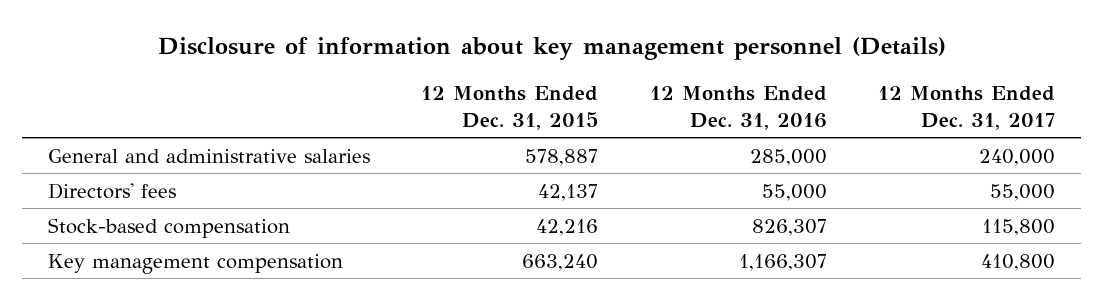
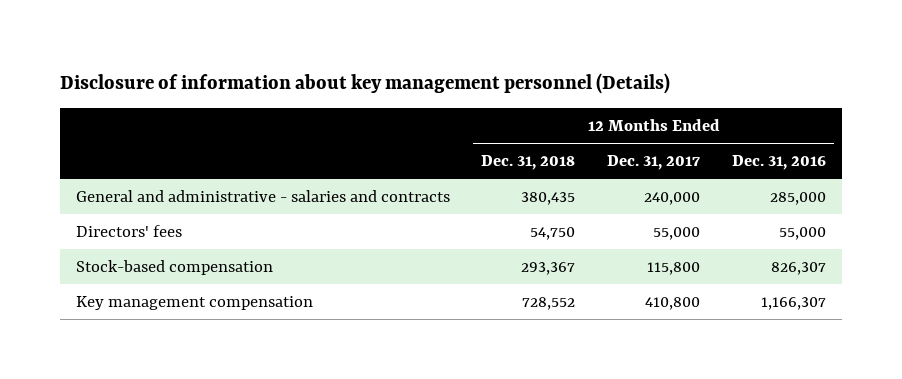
[421,85,599,130] 12 Months Ended Dec. 31, 2015 -> none
none -> [481,155,576,171] Dec. 31, 2018
[47,148,370,163] General and administrative salaries -> [75,189,450,202] General and administrative - salaries and contracts

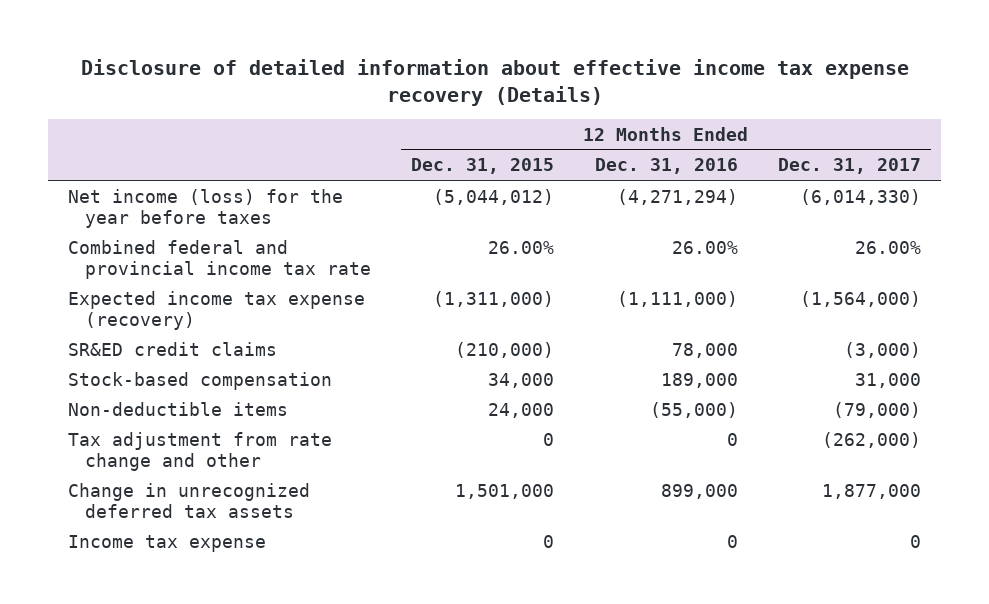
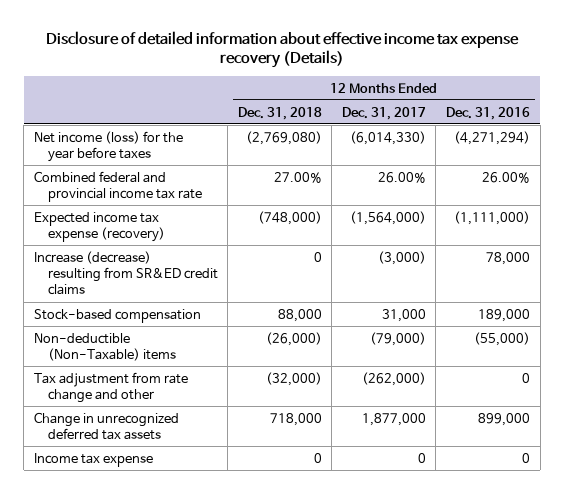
[411,158,555,175] Dec. 31, 2015 -> none
none -> [237,106,322,120] Dec. 31, 2018
[68,341,278,356] SR&ED credit claims -> [33,250,218,296] Increase (decrease) resulting from SR&ED credit claims
[68,401,289,416] Non-deductible items -> [33,332,176,361] Non-deductible (Non-Taxable) items

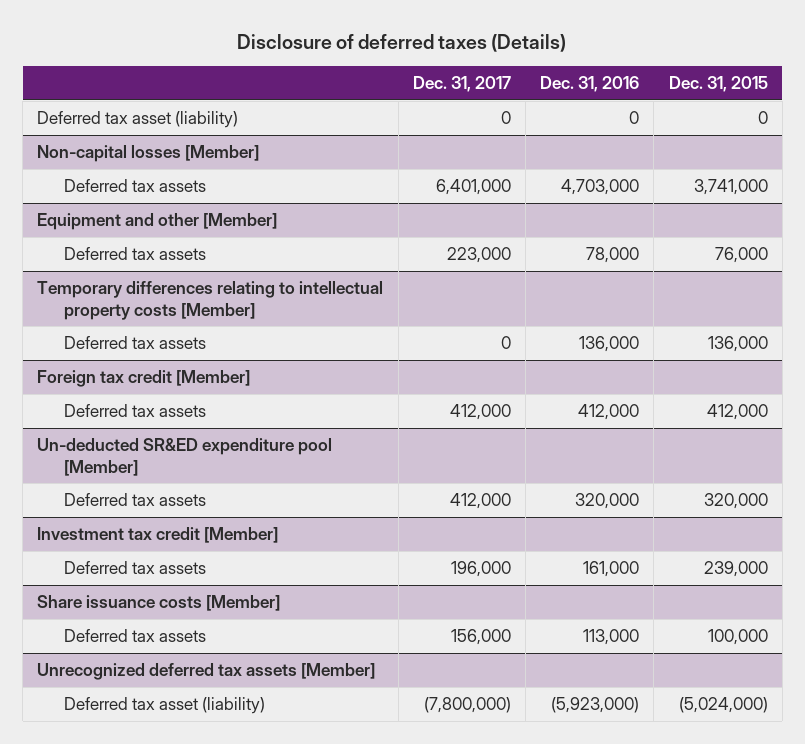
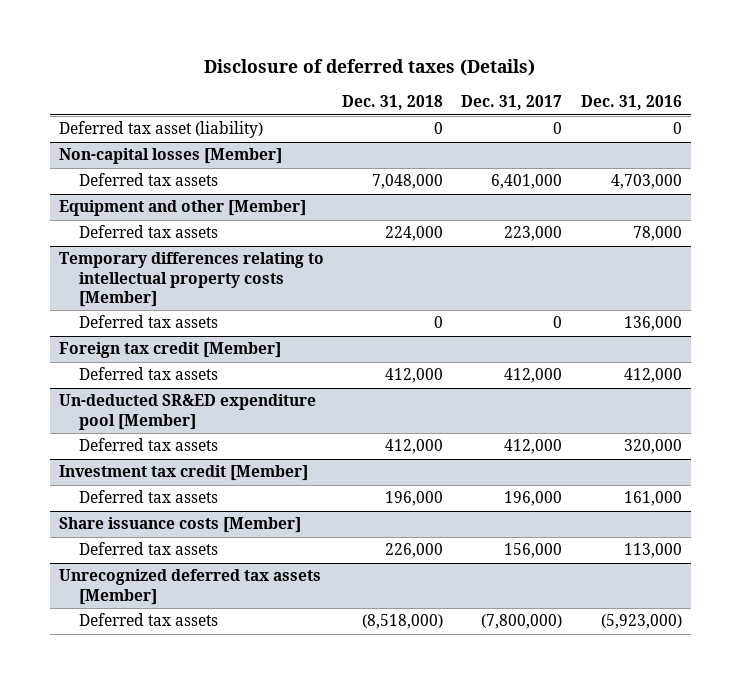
[668,75,768,92] Dec. 31, 2015 -> none
none -> [342,95,444,111] Dec. 31, 2018
[63,697,265,715] Deferred tax asset (liability) -> [78,613,218,627] Deferred tax assets

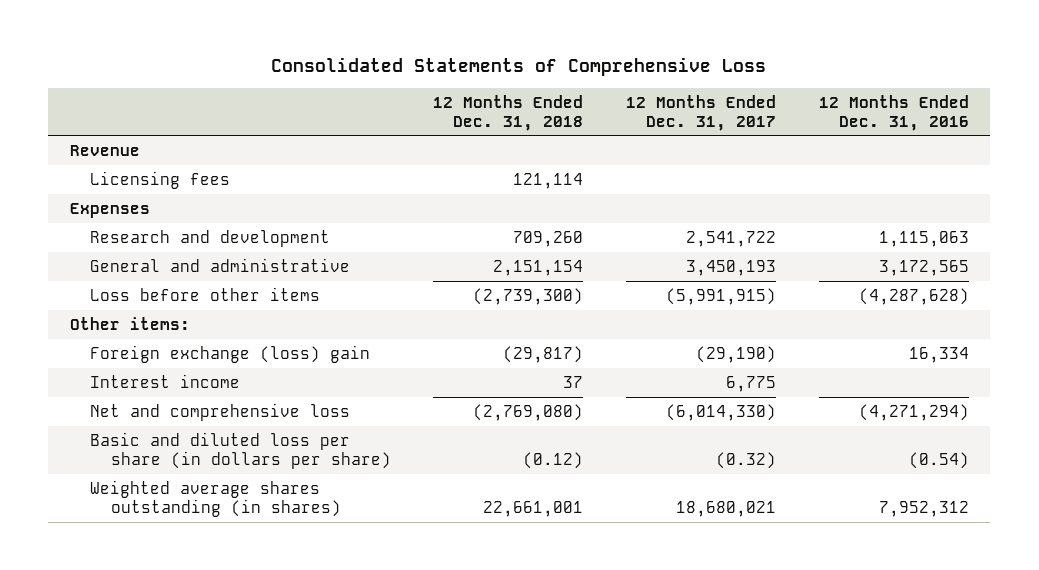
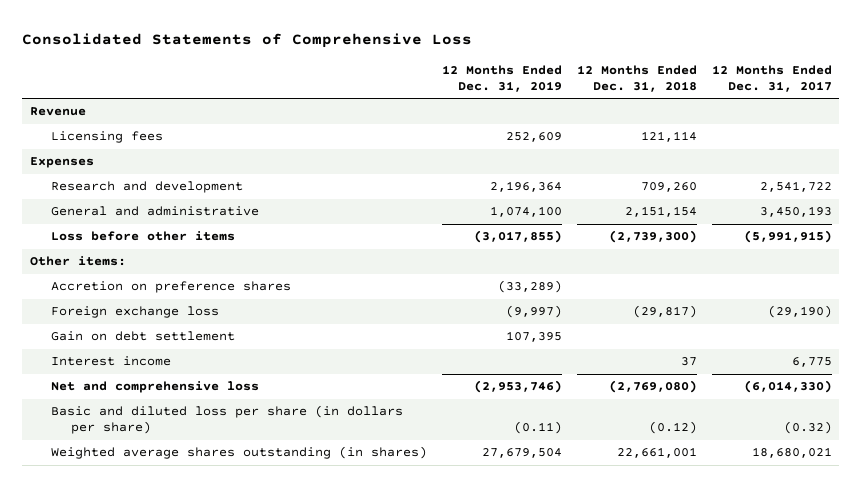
[819,94,970,131] 12 Months Ended Dec. 31, 2016 -> none
none -> [441,64,562,92] 12 Months Ended Dec. 31, 2019
none -> [50,281,291,294] Accretion on preference shares
[90,344,371,363] Foreign exchange (loss) gain -> [50,306,219,319] Foreign exchange loss
none -> [50,331,235,342] Gain on debt settlement

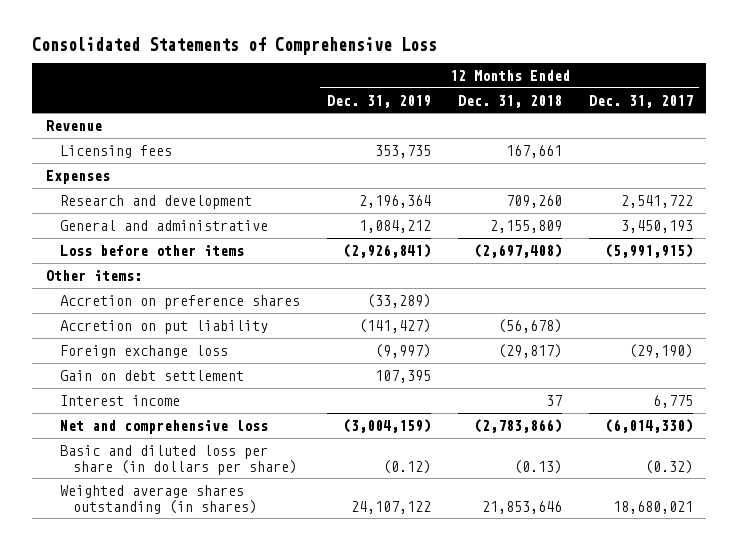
[505,132,562,143] 252,609 -> [374,144,431,158] 353,735
[640,131,697,143] 121,114 -> [505,144,562,158] 167,661
[489,206,562,218] 1,074,100 -> [358,219,431,233] 1,084,212
[624,206,697,218] 2,151,154 -> [489,219,562,233] 2,155,809
[473,230,562,244] (3,017,855) -> [342,243,431,258] (2,926,841)
[608,230,697,244] (2,739,300) -> [473,243,562,258] (2,697,408)
none -> [59,319,268,334] Accretion on put liability
[473,380,562,394] (2,953,746) -> [342,418,431,433] (3,004,159)
[608,380,697,394] (2,769,080) -> [473,418,562,433] (2,783,866)
[513,421,562,435] (0.11) -> [382,459,431,474] (0.12)
[648,421,697,435] (0.12) -> [513,459,562,474] (0.13)
[481,448,562,459] 27,679,504 -> [350,500,431,514] 24,107,122
[616,447,697,459] 22,661,001 -> [481,500,562,514] 21,853,646

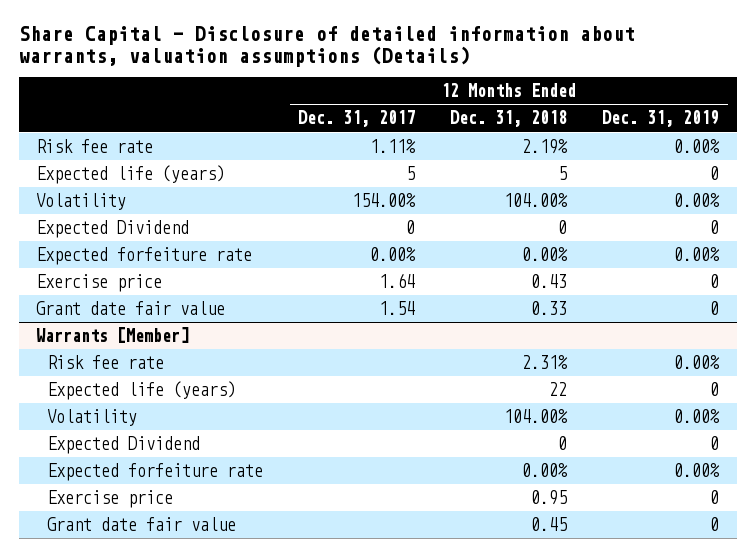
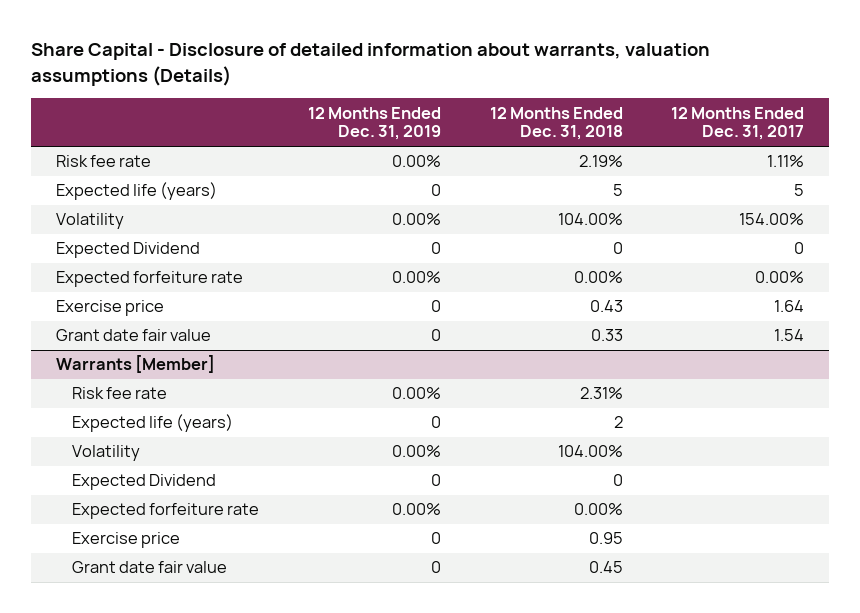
[549,382,568,397] 22 -> [613,416,623,429] 2

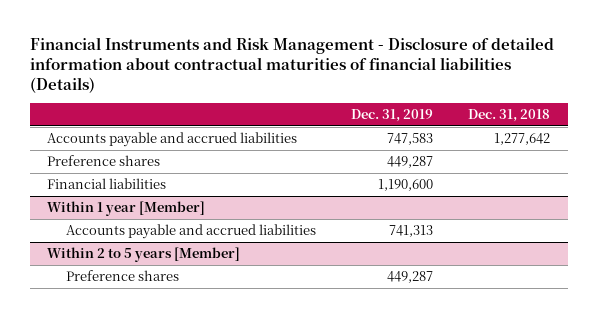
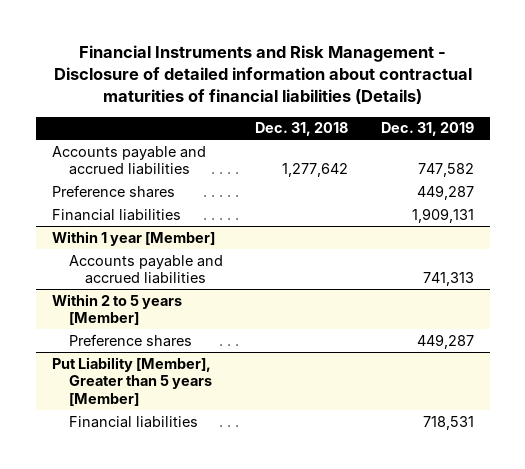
[387,133,434,146] 747,583 -> [417,163,474,178] 747,582
[378,179,434,192] 1,190,600 -> [411,207,474,223] 1,909,131
none -> [51,356,212,406] Put Liability [Member], Greater than 5 years [Member]
none -> [68,415,198,428] Financial liabilities

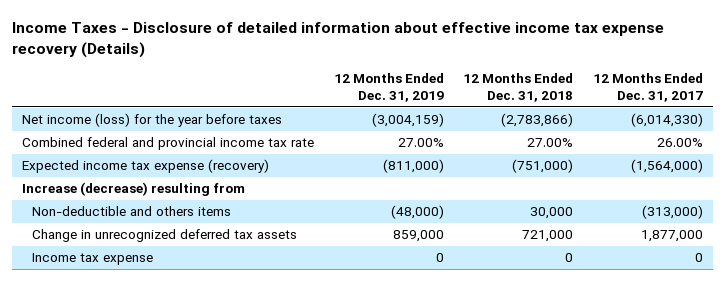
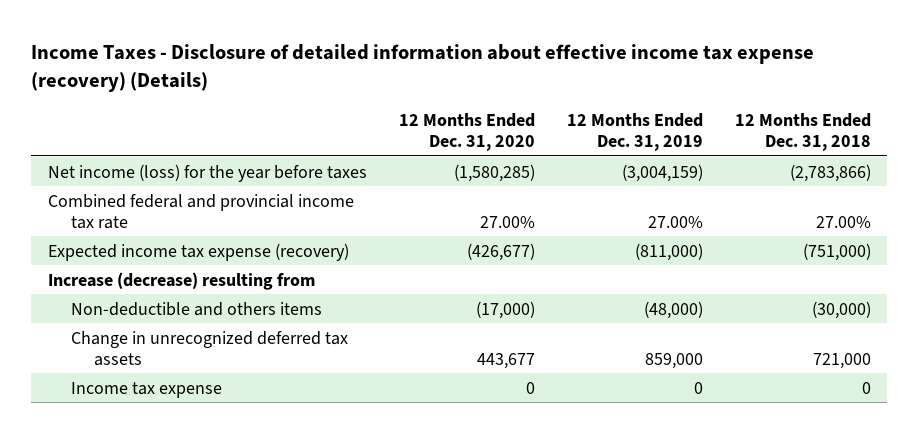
[12,21,665,58] Income Taxes - Disclosure of detailed information about effective income tax expense recovery (Details) -> [31,44,815,93] Income Taxes - Disclosure of detailed information about effective income tax expense (recovery) (Details)
[592,73,703,102] 12 Months Ended Dec. 31, 2017 -> none
none -> [398,112,535,151] 12 Months Ended Dec. 31, 2020
[530,207,574,220] 30,000 -> [812,300,872,319] (30,000)

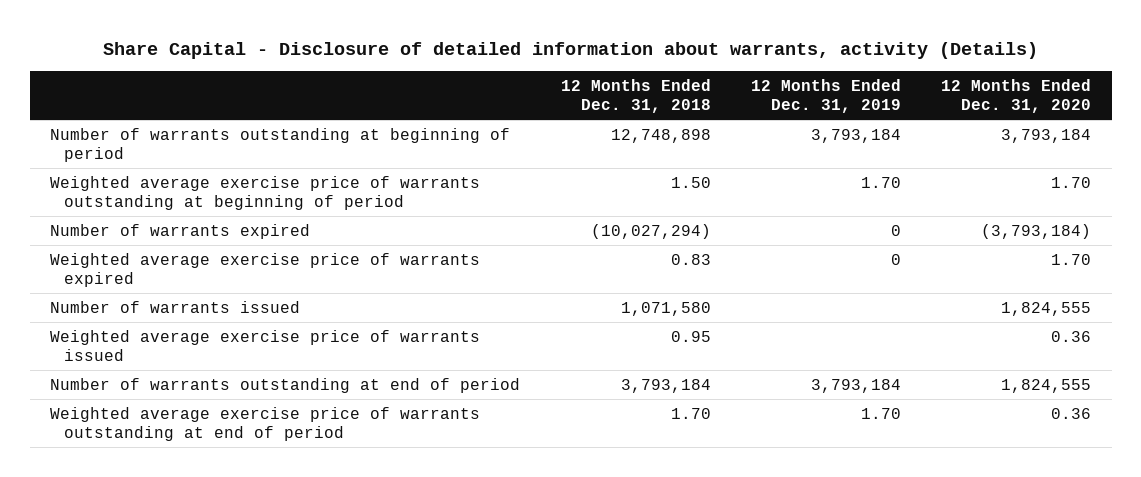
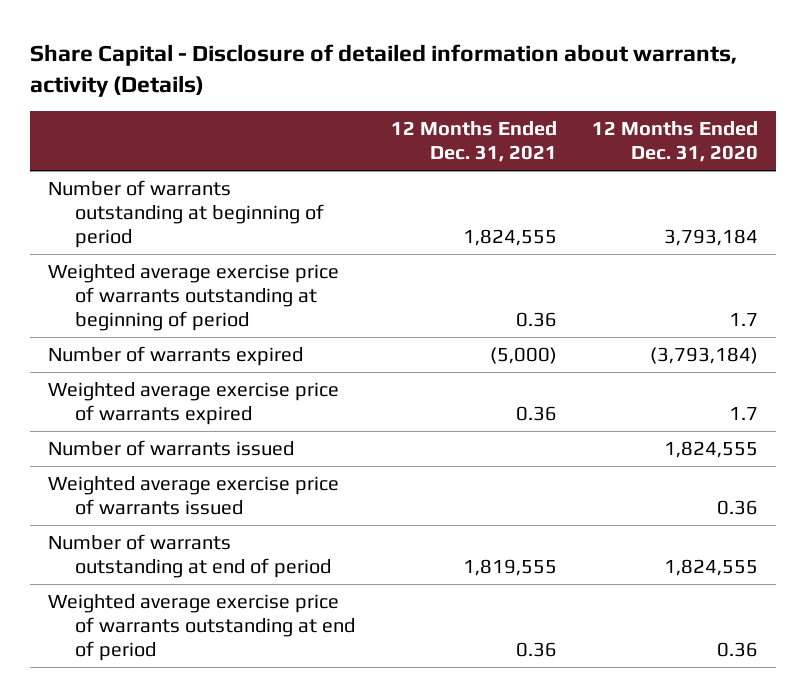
[560,79,711,113] 12 Months Ended Dec. 31, 2018 -> none
[750,79,901,113] 12 Months Ended Dec. 31, 2019 -> none
none -> [390,121,557,163] 12 Months Ended Dec. 31, 2021
[1051,176,1092,188] 1.70 -> [729,313,759,327] 1.7
[1051,253,1092,265] 1.70 -> [729,407,759,421] 1.7

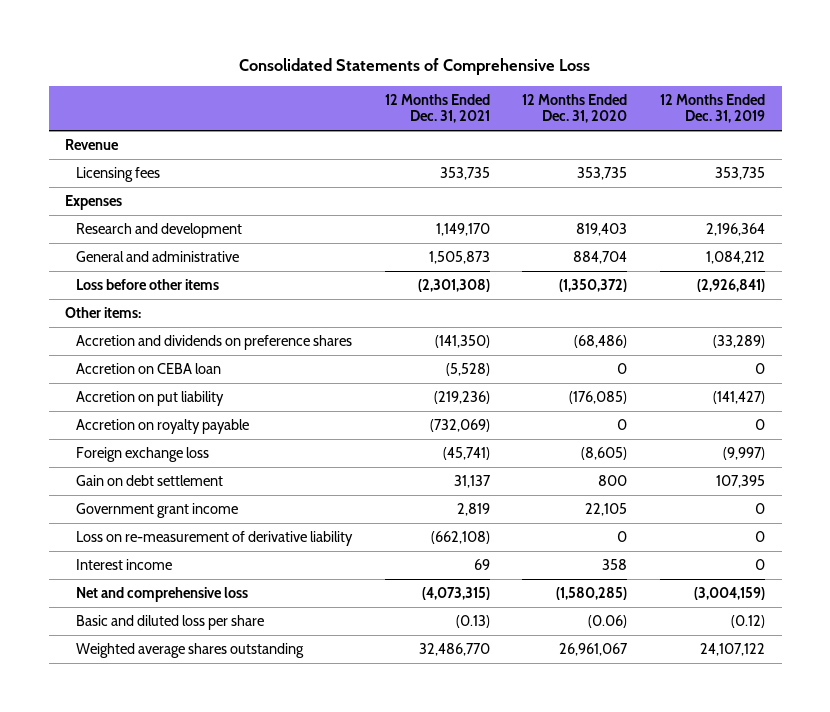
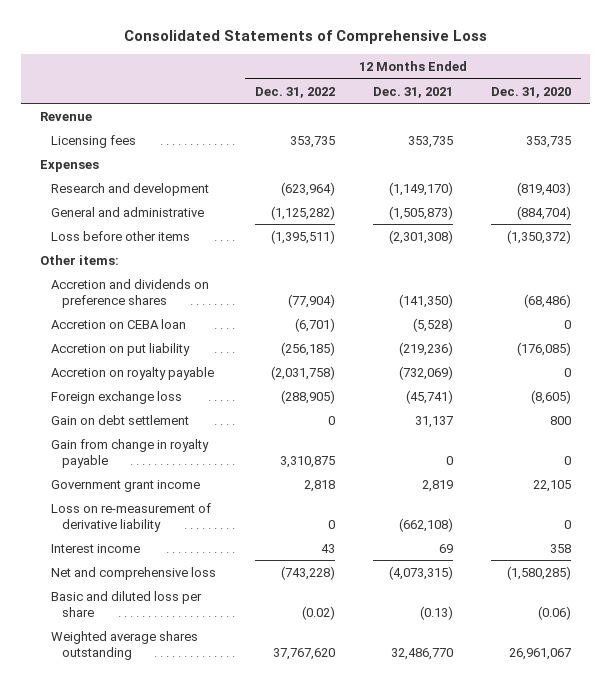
[660,93,766,124] 12 Months Ended Dec. 31, 2019 -> none
none -> [254,86,335,98] Dec. 31, 2022
[435,223,490,237] 1,149,170 -> [388,181,453,196] (1,149,170)
[576,223,628,237] 819,403 -> [517,181,572,196] (819,403)
[428,251,490,265] 1,505,873 -> [388,205,453,220] (1,505,873)
[573,251,628,265] 884,704 -> [517,205,572,220] (884,704)
none -> [51,438,210,468] Gain from change in royalty payable

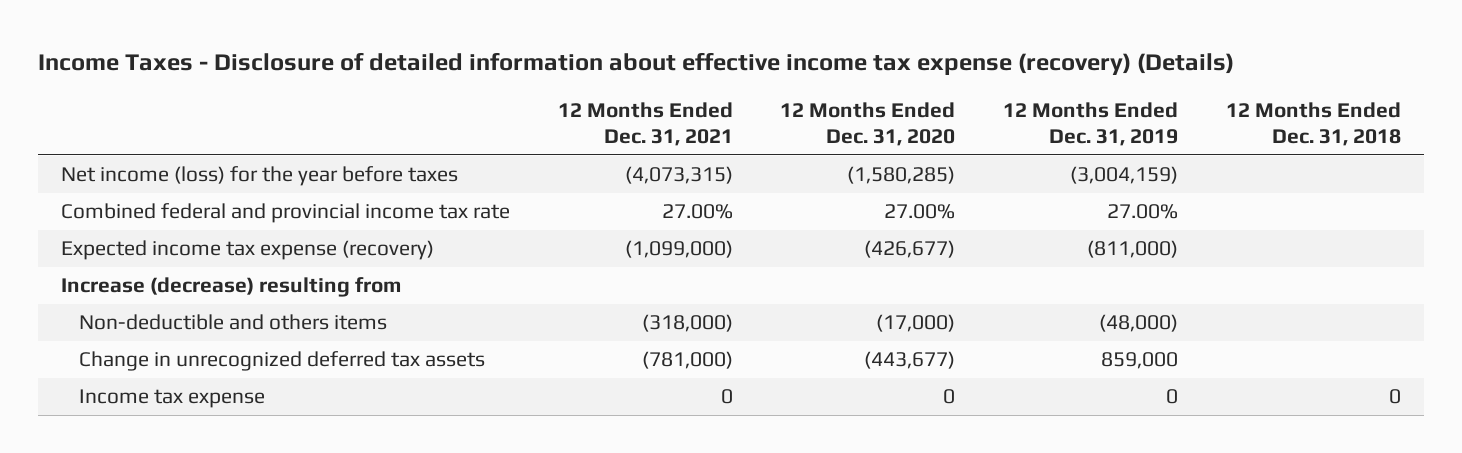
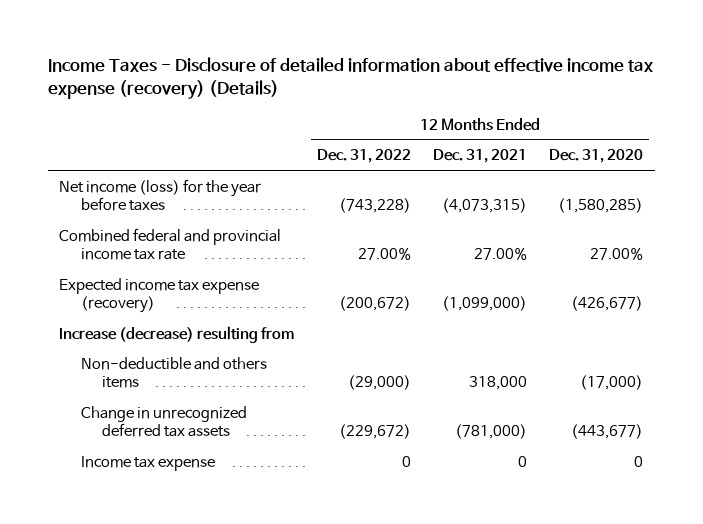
[1002,101,1178,146] 12 Months Ended Dec. 31, 2019 -> none
[1225,101,1401,146] 12 Months Ended Dec. 31, 2018 -> none
none -> [316,149,411,164] Dec. 31, 2022
[641,314,733,333] (318,000) -> [469,376,528,391] 318,000

